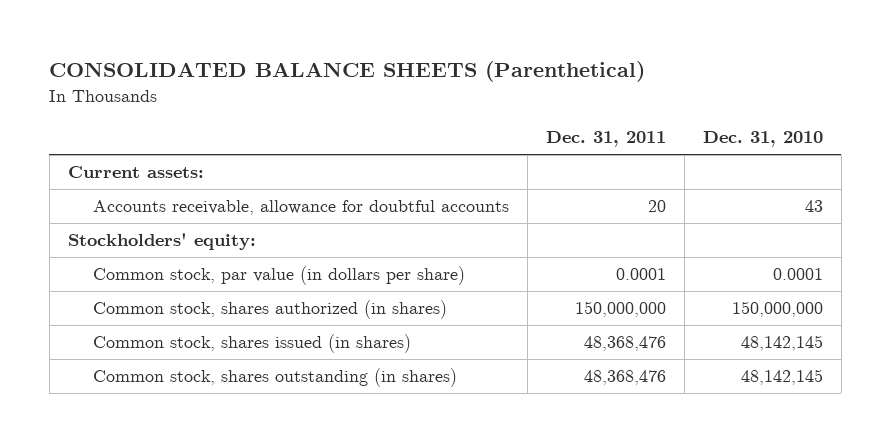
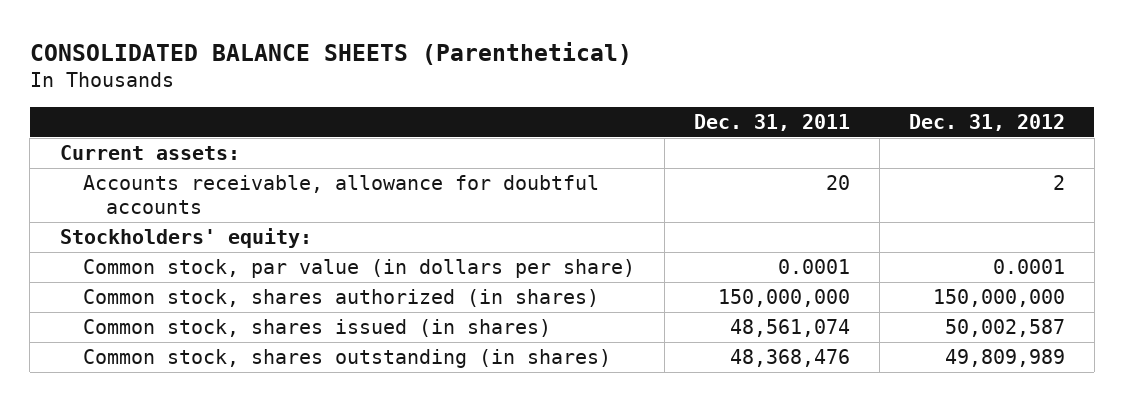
[702,131,823,148] Dec. 31, 2010 -> none
none -> [908,114,1065,132] Dec. 31, 2012
[584,336,667,352] 48,368,476 -> [729,319,850,338] 48,561,074

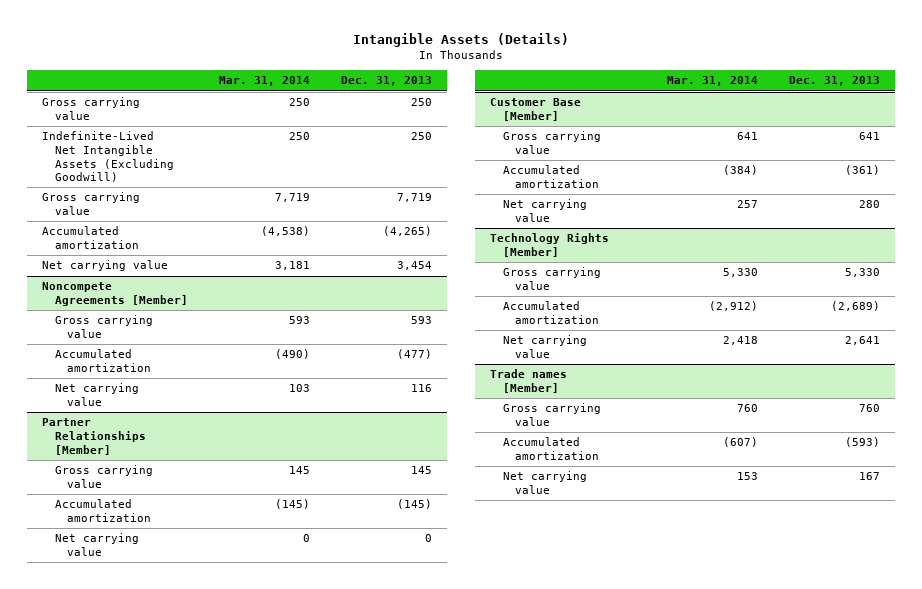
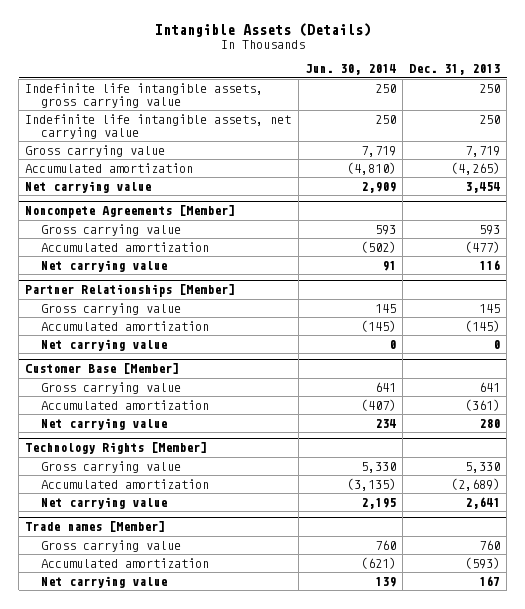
[218,76,310,87] Mar. 31, 2014 -> none
none -> [304,64,396,76] Jun. 30, 2014
[42,97,141,120] Gross carrying value -> [25,82,264,109] Indefinite life intangible assets, gross carrying value
[42,131,174,183] Indefinite-Lived Net Intangible Assets (Excluding Goodwill) -> [25,113,292,140] Indefinite life intangible assets, net carrying value

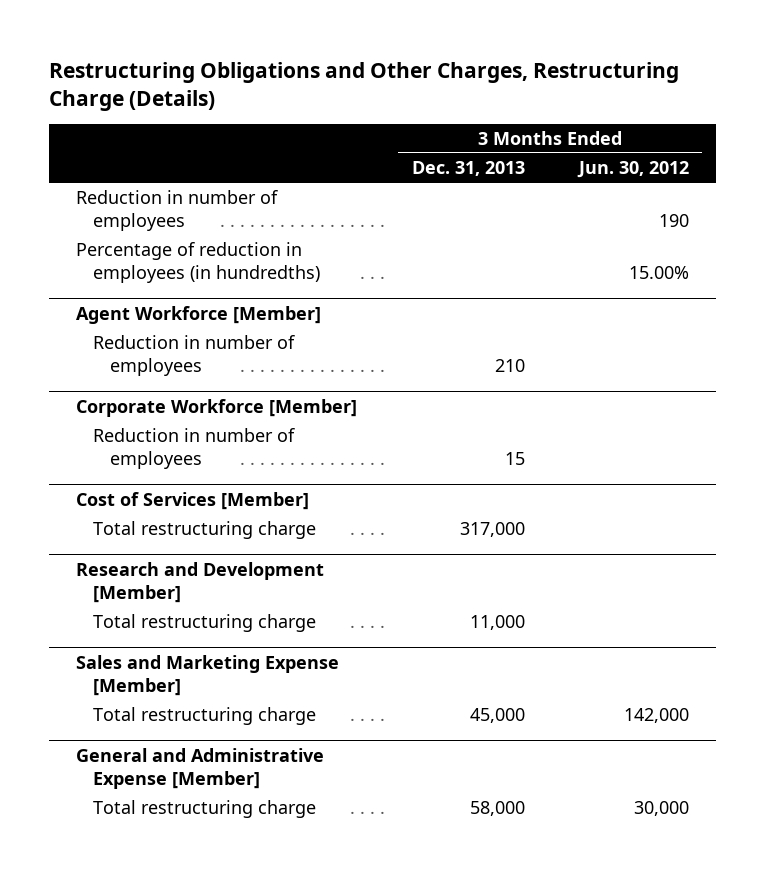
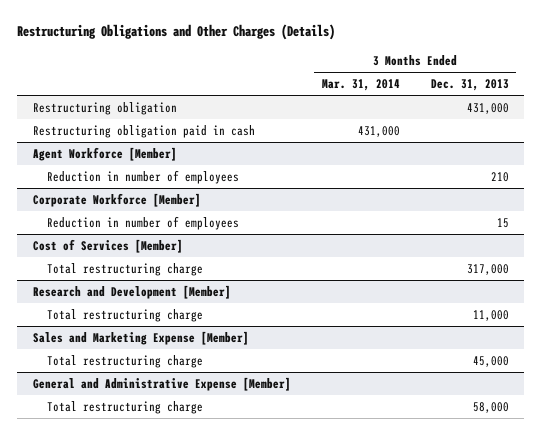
[49,61,680,111] Restructuring Obligations and Other Charges, Restructuring Charge (Details) -> [17,24,336,41] Restructuring Obligations and Other Charges (Details)
[576,161,689,179] Jun. 30, 2012 -> none
none -> [321,79,400,92] Mar. 31, 2014
[76,190,279,232] Reduction in number of employees -> none
[76,242,320,284] Percentage of reduction in employees (in hundredths) -> none
none -> [32,102,177,116] Restructuring obligation
none -> [32,125,255,139] Restructuring obligation paid in cash

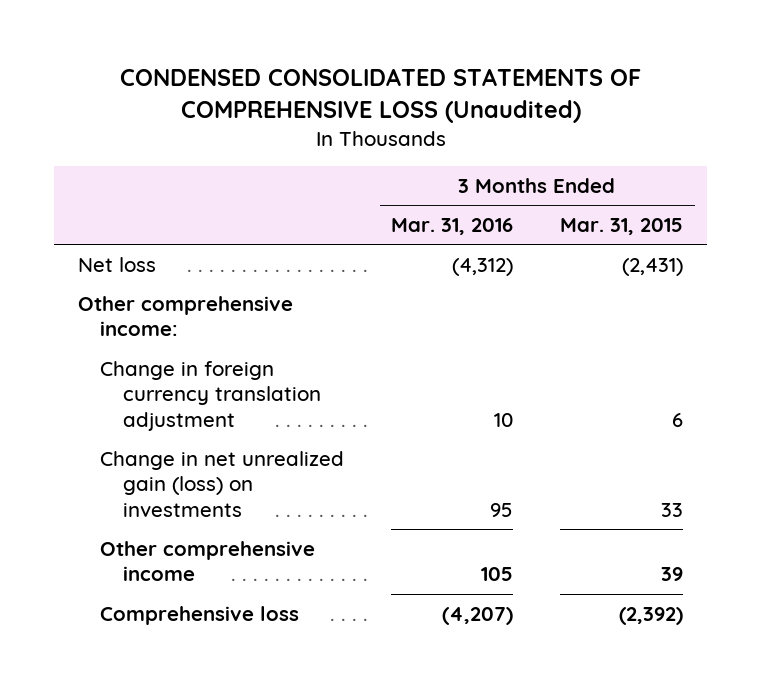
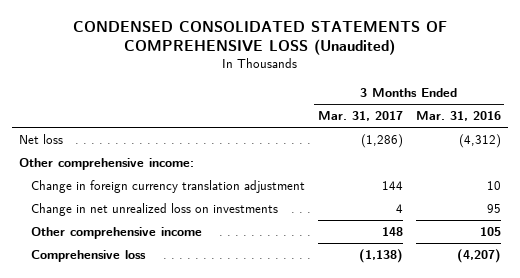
[560,217,684,235] Mar. 31, 2015 -> none
none -> [317,111,403,122] Mar. 31, 2017
[100,450,345,517] Change in net unrealized gain (loss) on investments -> [30,203,278,217] Change in net unrealized loss on investments

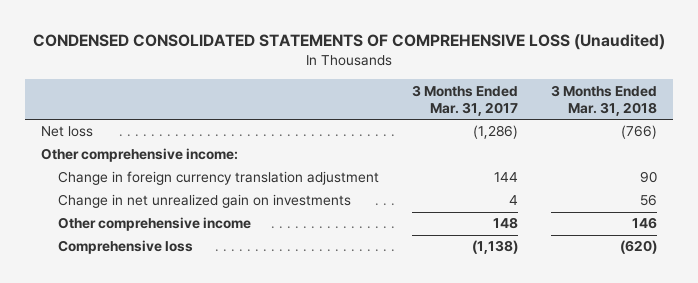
[416,111,502,122] Mar. 31, 2016 -> none
none -> [550,84,657,116] 3 Months Ended Mar. 31, 2018
[30,203,278,217] Change in net unrealized loss on investments -> [58,194,352,209] Change in net unrealized gain on investments

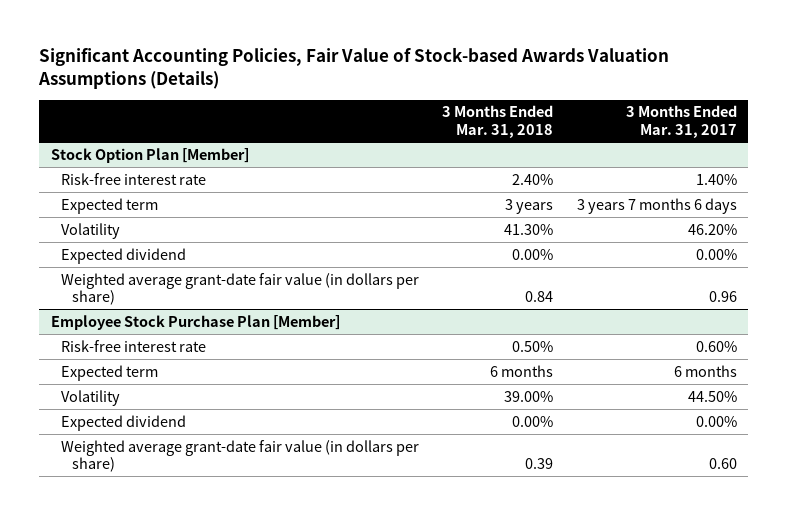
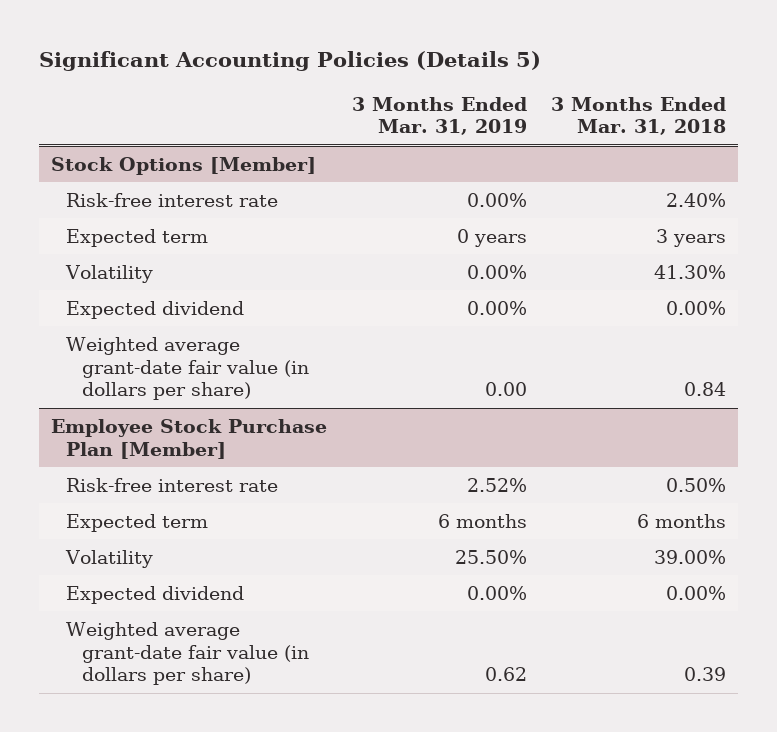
[38,46,670,89] Significant Accounting Policies, Fair Value of Stock-based Awards Valuation Assumptions (Details) -> [38,51,541,72] Significant Accounting Policies (Details 5)
[625,105,737,138] 3 Months Ended Mar. 31, 2017 -> none
none -> [351,96,527,136] 3 Months Ended Mar. 31, 2019
[50,147,249,163] Stock Option Plan [Member] -> [51,156,317,175] Stock Options [Member]

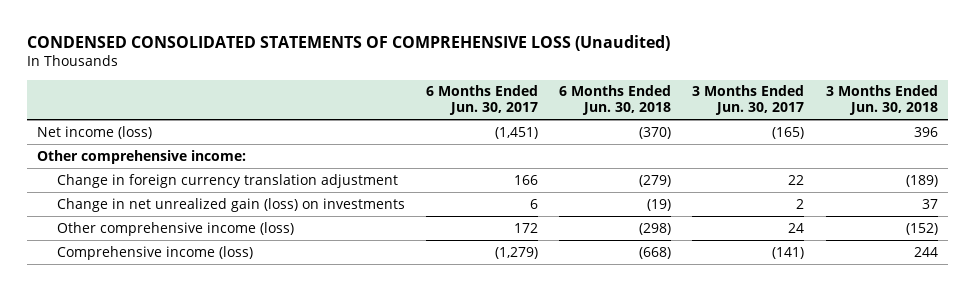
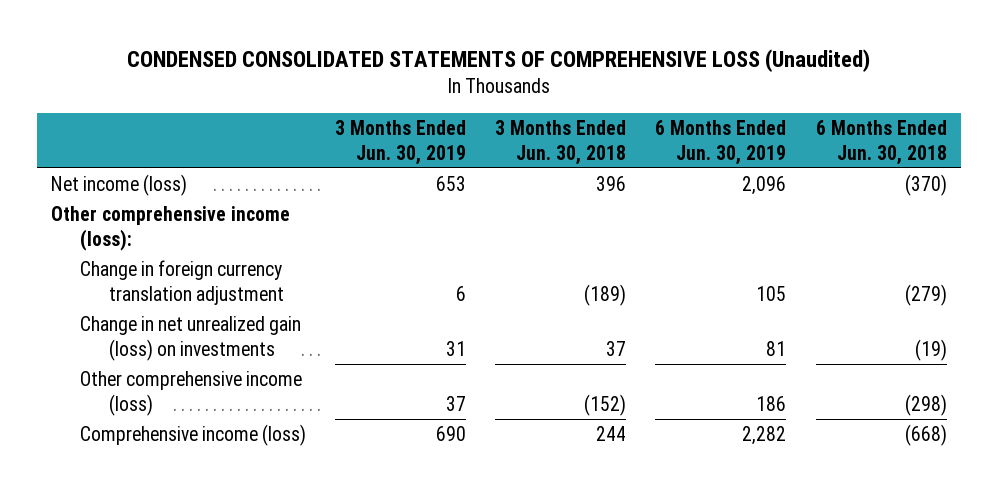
[425,85,538,116] 6 Months Ended Jun. 30, 2017 -> none
[692,85,805,116] 3 Months Ended Jun. 30, 2017 -> none
none -> [335,119,467,165] 3 Months Ended Jun. 30, 2019
none -> [655,119,787,165] 6 Months Ended Jun. 30, 2019
[37,149,247,164] Other comprehensive income: -> [51,205,291,252] Other comprehensive income (loss):

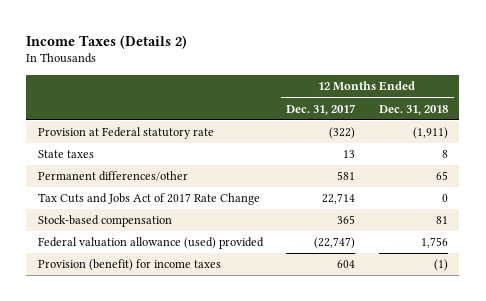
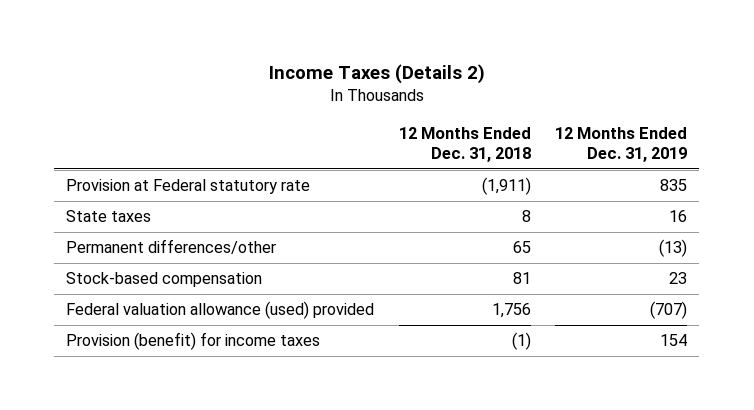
[286,103,356,115] Dec. 31, 2017 -> none
none -> [555,126,688,163] 12 Months Ended Dec. 31, 2019
[38,193,261,206] Tax Cuts and Jobs Act of 2017 Rate Change -> none

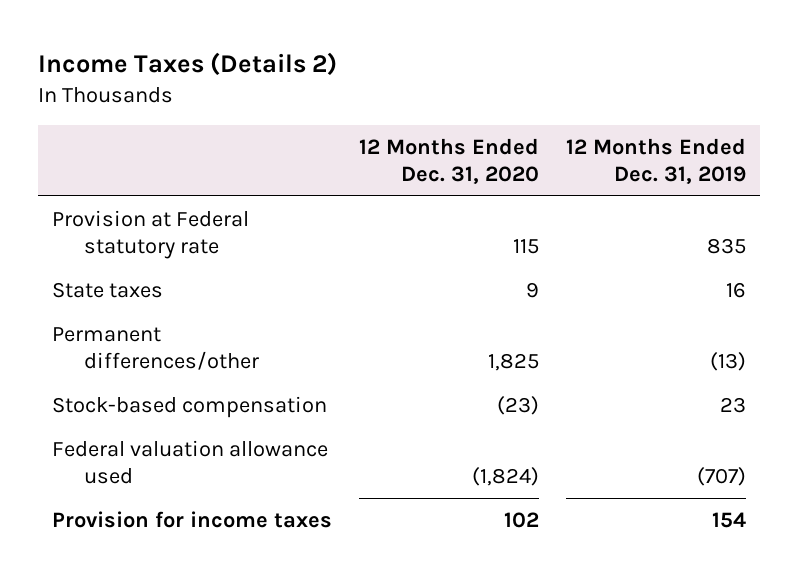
[398,126,531,163] 12 Months Ended Dec. 31, 2018 -> none
none -> [358,137,539,184] 12 Months Ended Dec. 31, 2020
[66,301,375,320] Federal valuation allowance (used) provided -> [51,440,328,485] Federal valuation allowance used
[66,332,321,351] Provision (benefit) for income taxes -> [51,511,332,529] Provision for income taxes

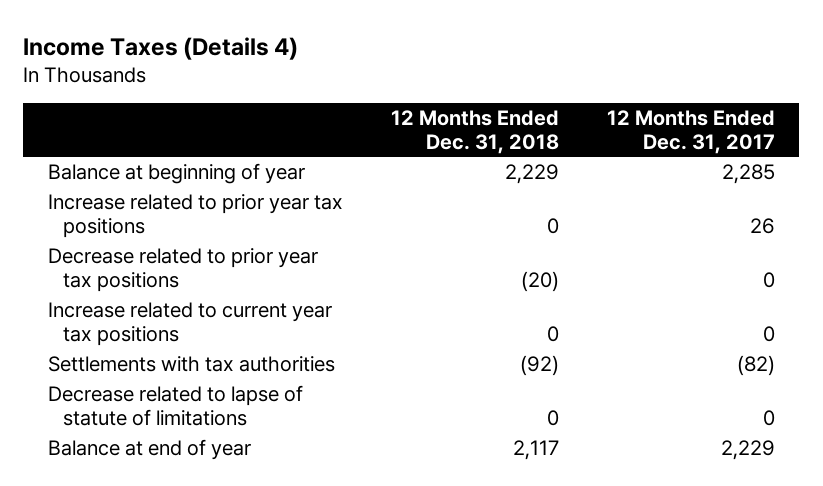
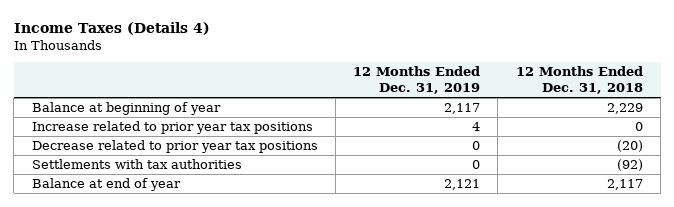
[607,109,776,154] 12 Months Ended Dec. 31, 2017 -> none
none -> [353,66,481,95] 12 Months Ended Dec. 31, 2019
[47,302,332,347] Increase related to current year tax positions -> none
[47,385,303,427] Decrease related to lapse of statute of limitations -> none

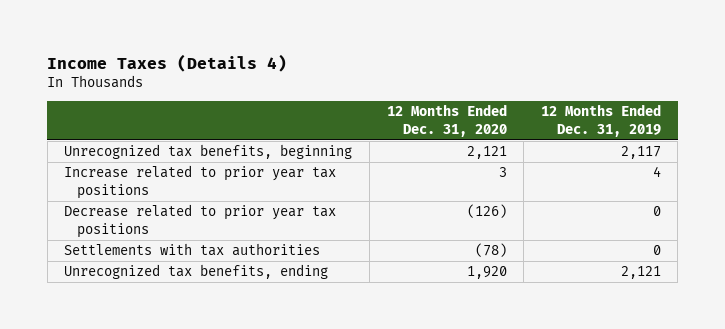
[515,66,643,95] 12 Months Ended Dec. 31, 2018 -> none
none -> [386,104,507,137] 12 Months Ended Dec. 31, 2020
[31,102,221,116] Balance at beginning of year -> [64,144,353,160] Unrecognized tax benefits, beginning
[31,178,181,192] Balance at end of year -> [64,264,329,280] Unrecognized tax benefits, ending

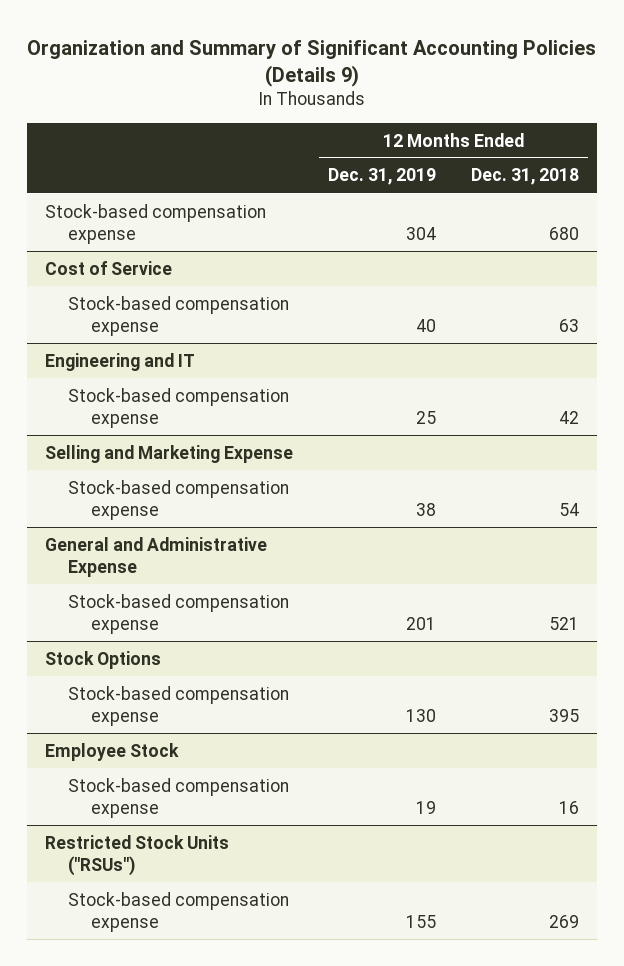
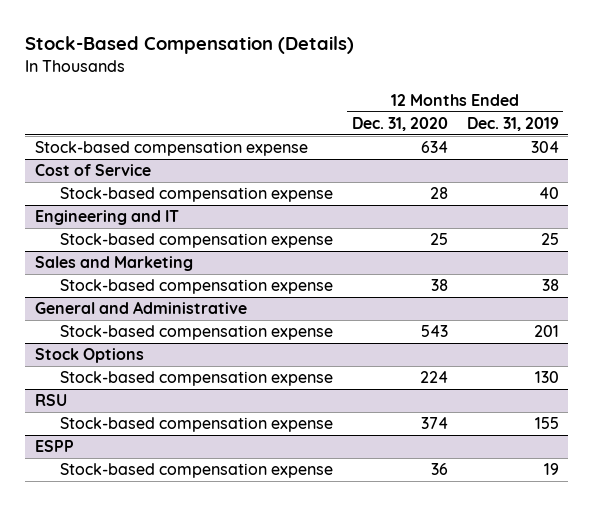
[27,39,597,87] Organization and Summary of Significant Accounting Policies (Details 9) -> [25,36,355,55] Stock-Based Compensation (Details)
[471,168,580,186] Dec. 31, 2018 -> none
none -> [352,117,449,132] Dec. 31, 2020
[44,444,293,463] Selling and Marketing Expense -> [34,256,193,272] Sales and Marketing
[44,536,267,578] General and Administrative Expense -> [34,301,247,315] General and Administrative
[44,742,179,761] Employee Stock -> none
[67,777,289,819] Stock-based compensation expense -> none
[44,834,229,877] Restricted Stock Units ("RSUs") -> [34,394,67,407] RSU
none -> [34,440,74,453] ESPP
none -> [60,463,334,479] Stock-based compensation expense

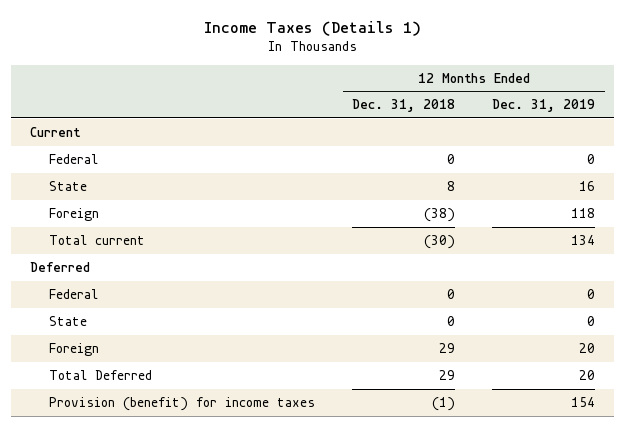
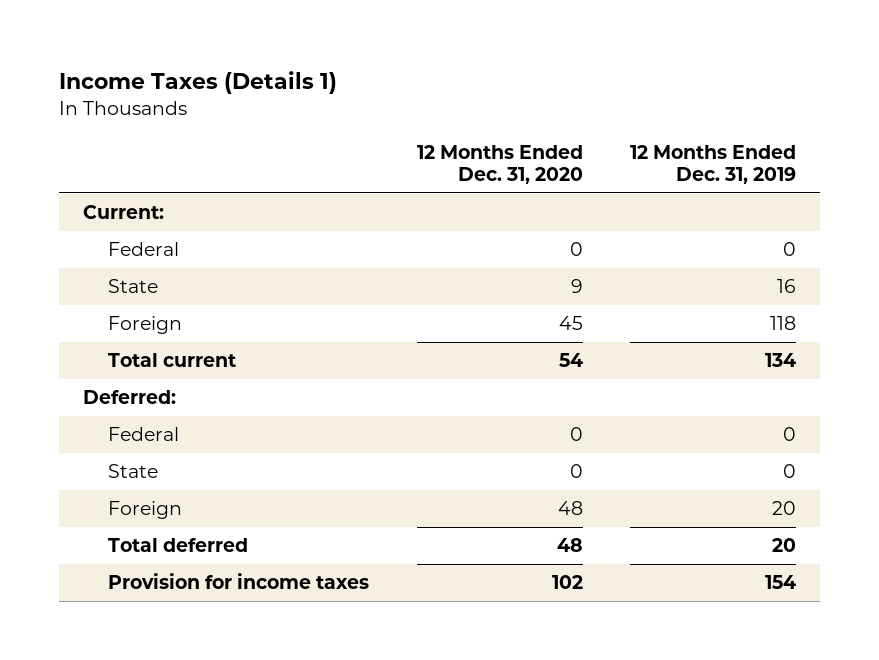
[351,99,455,113] Dec. 31, 2018 -> none
none -> [416,144,583,185] 12 Months Ended Dec. 31, 2020
[29,127,81,138] Current -> [82,205,164,220] Current:
[29,262,90,273] Deferred -> [82,390,176,405] Deferred:
[48,370,152,381] Total Deferred -> [108,538,249,553] Total deferred
[48,397,315,412] Provision (benefit) for income taxes -> [108,573,370,590] Provision for income taxes

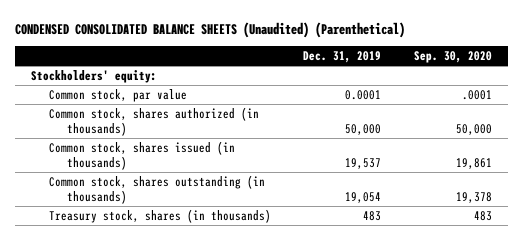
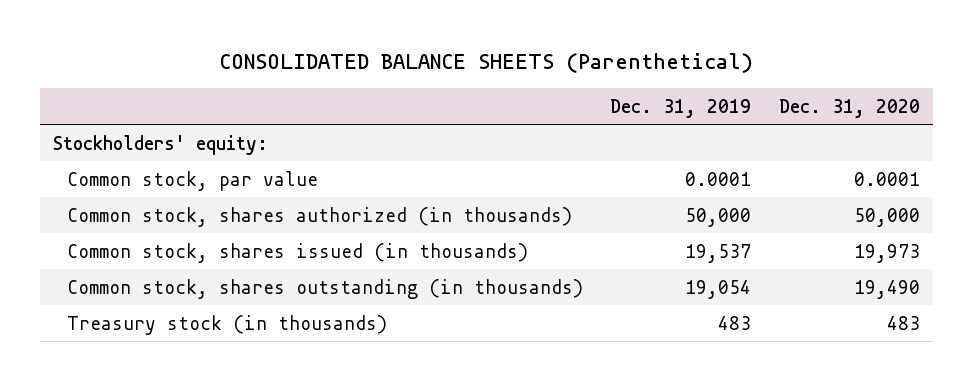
[15,22,406,39] CONDENSED CONSOLIDATED BALANCE SHEETS (Unaudited) (Parenthetical) -> [219,53,754,74] CONSOLIDATED BALANCE SHEETS (Parenthetical)
[413,51,492,64] Sep. 30, 2020 -> none
none -> [778,98,920,118] Dec. 31, 2020
[49,208,272,223] Treasury stock, shares (in thousands) -> [67,314,388,335] Treasury stock (in thousands)

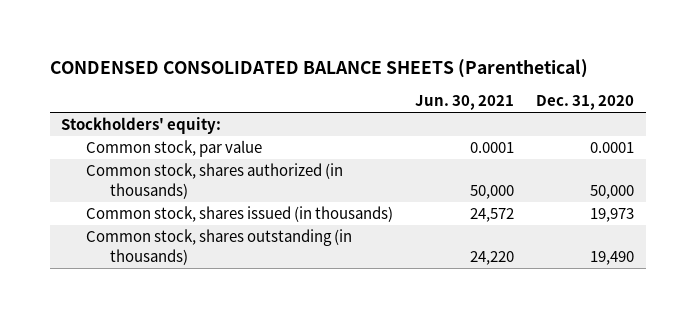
[219,53,754,74] CONSOLIDATED BALANCE SHEETS (Parenthetical) -> [50,58,589,78] CONDENSED CONSOLIDATED BALANCE SHEETS (Parenthetical)
[610,98,752,118] Dec. 31, 2019 -> none
none -> [414,95,514,111] Jun. 30, 2021
[67,314,388,335] Treasury stock (in thousands) -> none

